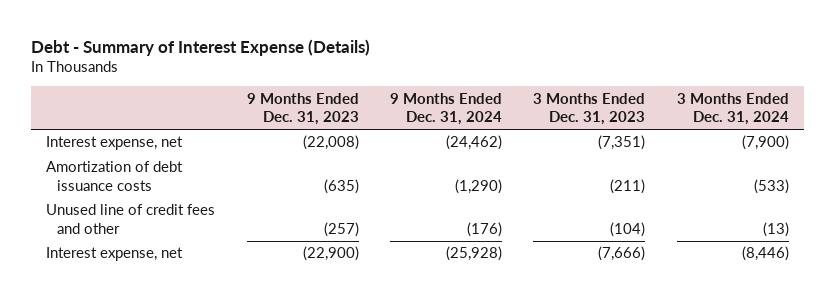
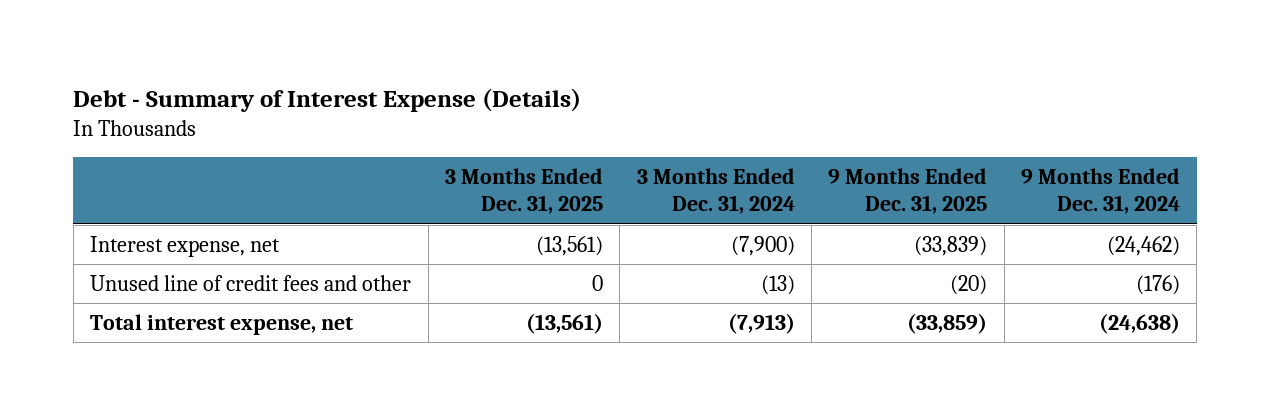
[246,92,359,126] 9 Months Ended Dec. 31, 2023 -> none
[533,92,646,126] 3 Months Ended Dec. 31, 2023 -> none
none -> [444,168,603,215] 3 Months Ended Dec. 31, 2025
none -> [828,168,988,215] 9 Months Ended Dec. 31, 2025
[46,161,184,191] Amortization of debt issuance costs -> none
[46,247,184,262] Interest expense, net -> [90,314,354,336] Total interest expense, net
[445,246,502,262] (25,928) -> [1099,313,1181,335] (24,638)
[741,246,789,262] (8,446) -> [727,313,795,335] (7,913)

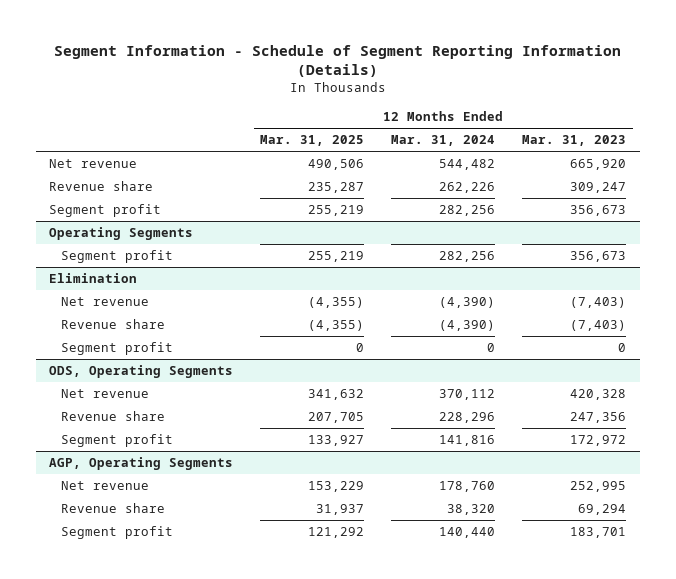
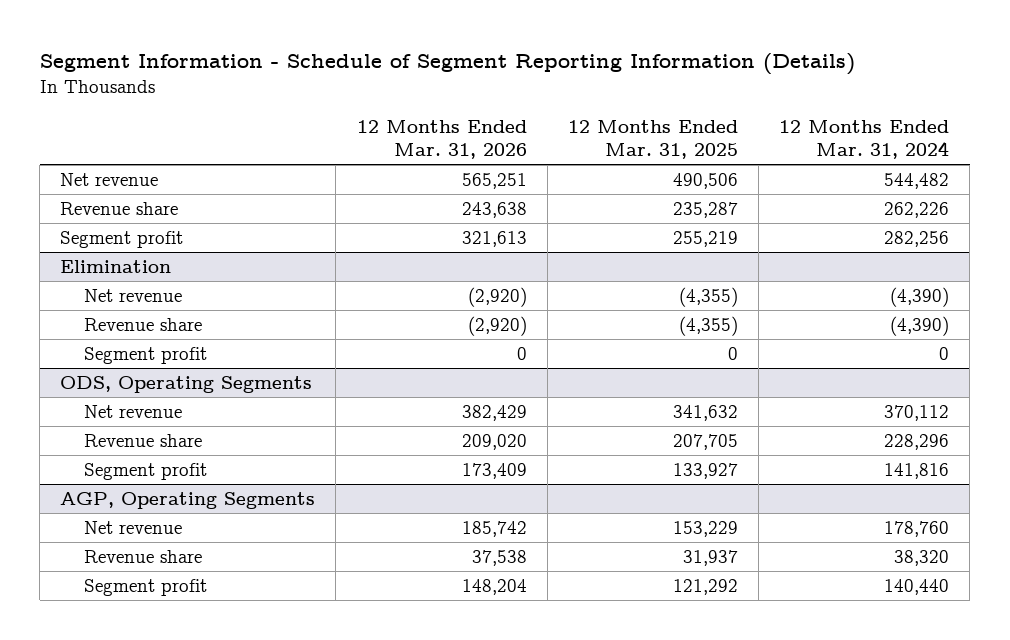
[522,135,627,147] Mar. 31, 2023 -> none
none -> [356,119,527,160] 12 Months Ended Mar. 31, 2026
[49,227,194,241] Operating Segments -> none
[61,250,174,264] Segment profit -> none

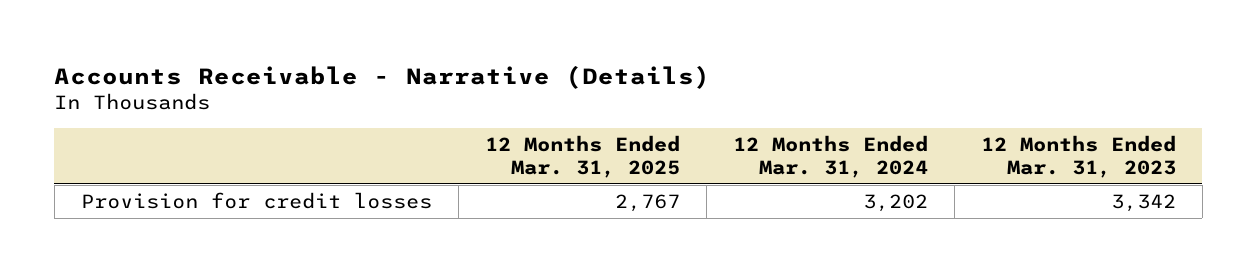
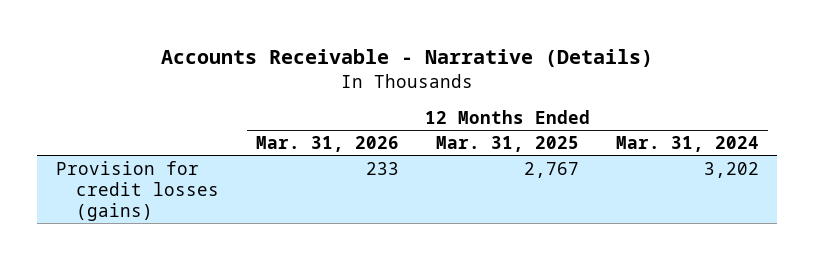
[980,135,1176,178] 12 Months Ended Mar. 31, 2023 -> none
none -> [256,135,400,152] Mar. 31, 2026
[80,192,432,210] Provision for credit losses -> [55,160,220,221] Provision for credit losses (gains)

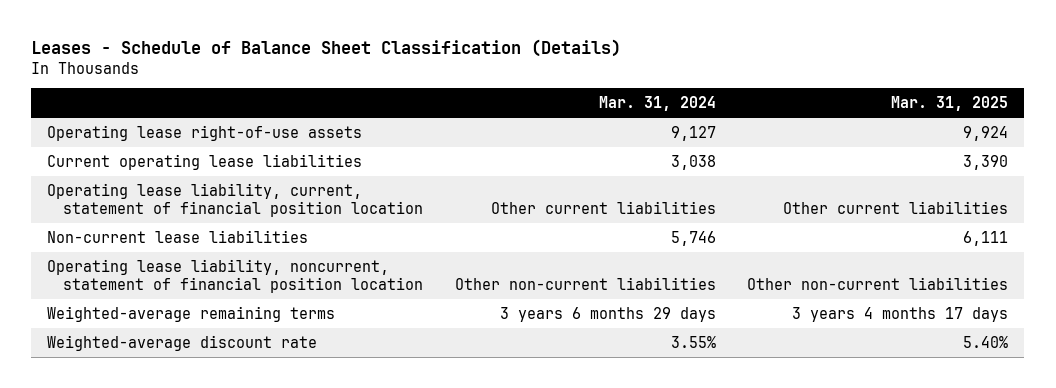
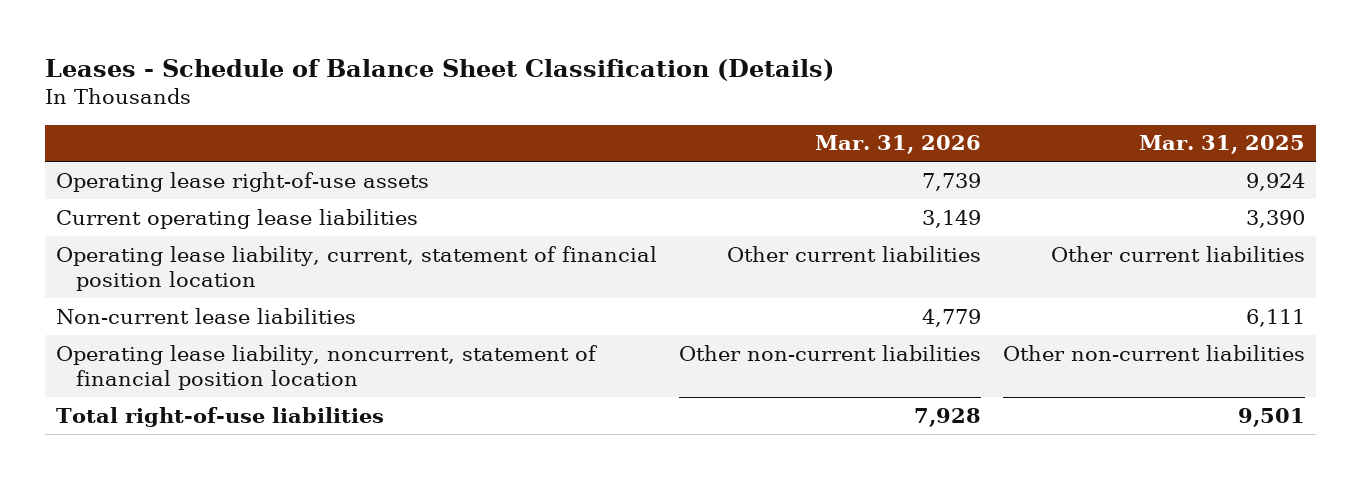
[598,95,716,111] Mar. 31, 2024 -> none
none -> [815,135,982,155] Mar. 31, 2026
[47,305,336,322] Weighted-average remaining terms -> none
[47,334,318,351] Weighted-average discount rate -> none
none -> [56,406,385,427] Total right-of-use liabilities

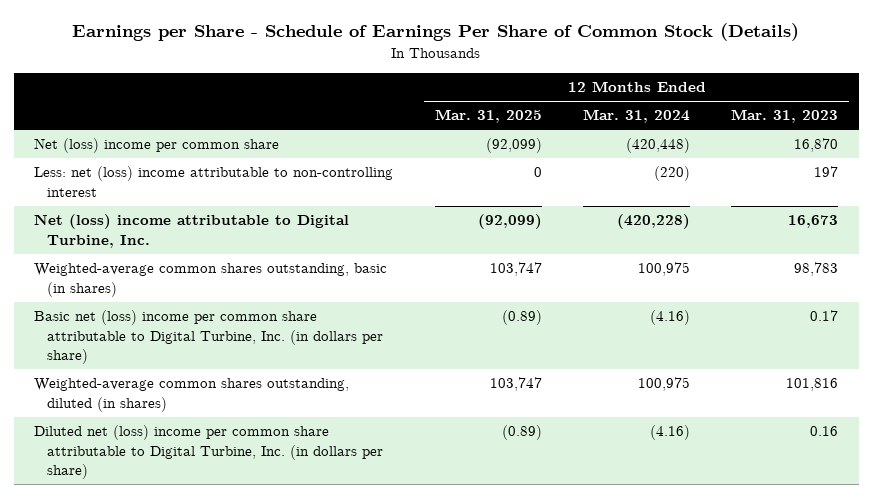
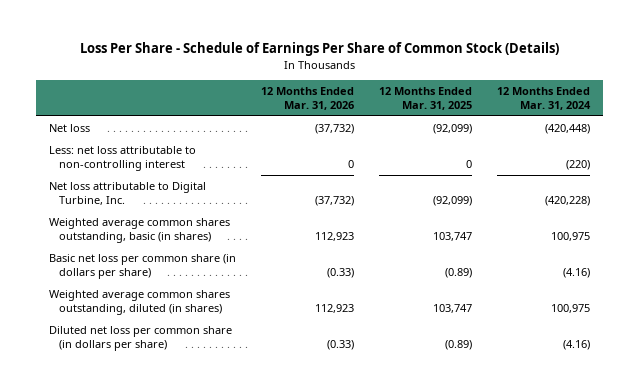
[72,23,800,42] Earnings per Share - Schedule of Earnings Per Share of Common Stock (Details) -> [79,42,559,57] Loss Per Share - Schedule of Earnings Per Share of Common Stock (Details)
[731,109,839,124] Mar. 31, 2023 -> none
none -> [260,86,354,110] 12 Months Ended Mar. 31, 2026
[34,138,280,154] Net (loss) income per common share -> [48,124,90,133] Net loss
[34,166,394,197] Less: net (loss) income attributable to non-controlling interest -> [48,146,196,171] Less: net loss attributable to non-controlling interest
[34,214,350,248] Net (loss) income attributable to Digital Turbine, Inc. -> [48,182,206,205] Net loss attributable to Digital Turbine, Inc.
[34,263,388,297] Weighted-average common shares outstanding, basic (in shares) -> [48,218,230,243] Weighted average common shares outstanding, basic (in shares)
[34,310,384,364] Basic net (loss) income per common share attributable to Digital Turbine, Inc. (in dollars per share) -> [48,254,236,279] Basic net loss per common share (in dollars per share)
[34,378,350,412] Weighted-average common shares outstanding, diluted (in shares) -> [48,290,230,315] Weighted average common shares outstanding, diluted (in shares)
[34,425,384,479] Diluted net (loss) income per common share attributable to Digital Turbine, Inc. (in dollars per share) -> [48,326,232,351] Diluted net loss per common share (in dollars per share)

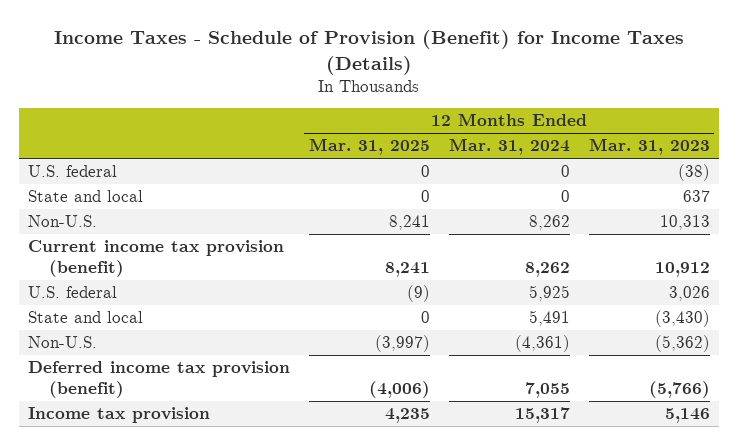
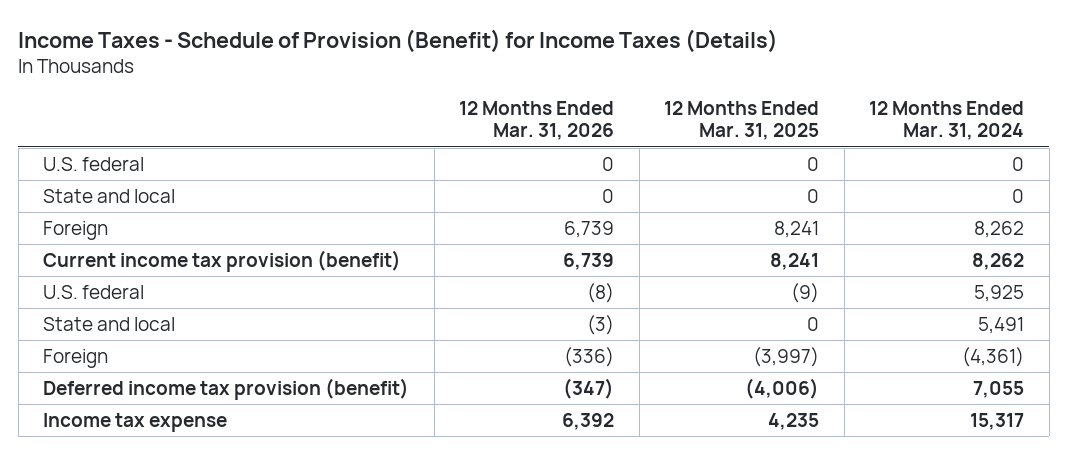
[588,138,710,156] Mar. 31, 2023 -> none
none -> [459,100,615,141] 12 Months Ended Mar. 31, 2026
[28,215,98,228] Non-U.S. -> [43,220,109,240] Foreign
[28,336,98,349] Non-U.S. -> [43,348,109,368] Foreign
[28,407,211,424] Income tax provision -> [43,412,228,432] Income tax expense

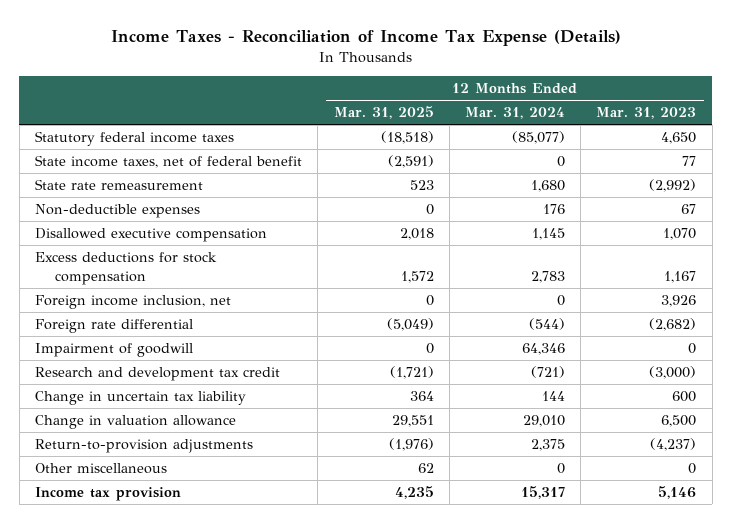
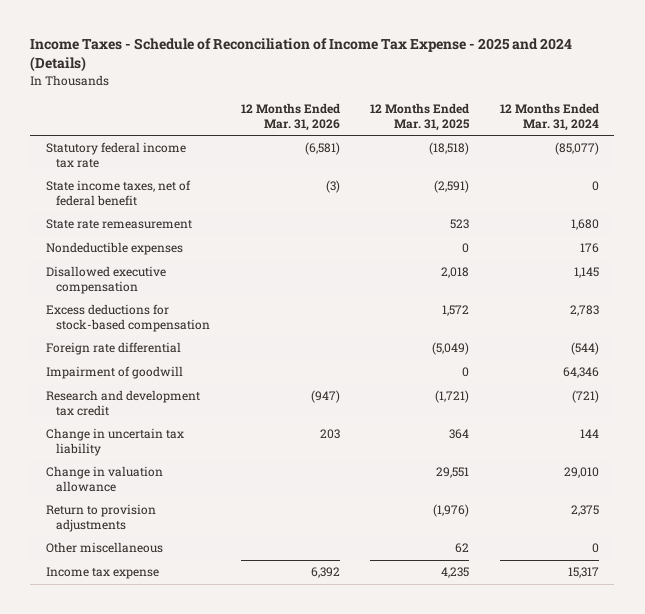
[110,30,621,47] Income Taxes - Reconciliation of Income Tax Expense (Details) -> [30,38,573,73] Income Taxes - Schedule of Reconciliation of Income Tax Expense - 2025 and 2024 (Details)
[596,107,697,120] Mar. 31, 2023 -> none
none -> [240,102,340,131] 12 Months Ended Mar. 31, 2026
[35,130,235,146] Statutory federal income taxes -> [45,142,186,169] Statutory federal income tax rate
[35,203,201,218] Non-deductible expenses -> [45,242,183,256] Nondeductible expenses
[35,294,232,309] Foreign income inclusion, net -> none
[35,251,218,285] Excess deductions for stock compensation -> [45,304,210,333] Excess deductions for stock-based compensation
[35,438,254,453] Return-to-provision adjustments -> [45,504,156,533] Return to provision adjustments
[35,486,182,501] Income tax provision -> [45,567,159,580] Income tax expense

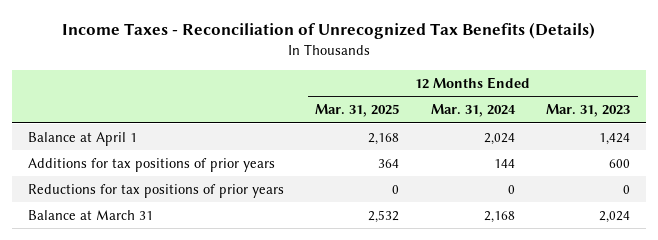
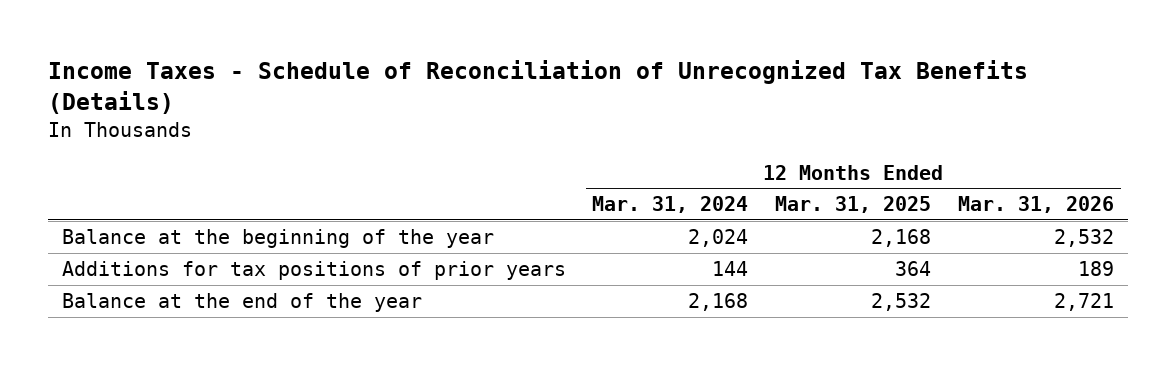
[62,22,596,40] Income Taxes - Reconciliation of Unrecognized Tax Benefits (Details) -> [48,59,1029,114] Income Taxes - Schedule of Reconciliation of Unrecognized Tax Benefits (Details)
[546,104,631,118] Mar. 31, 2023 -> none
none -> [958,196,1115,214] Mar. 31, 2026
[28,131,138,146] Balance at April 1 -> [61,229,494,249] Balance at the beginning of the year
[28,183,285,198] Reductions for tax positions of prior years -> none
[28,209,154,220] Balance at March 31 -> [61,293,422,313] Balance at the end of the year

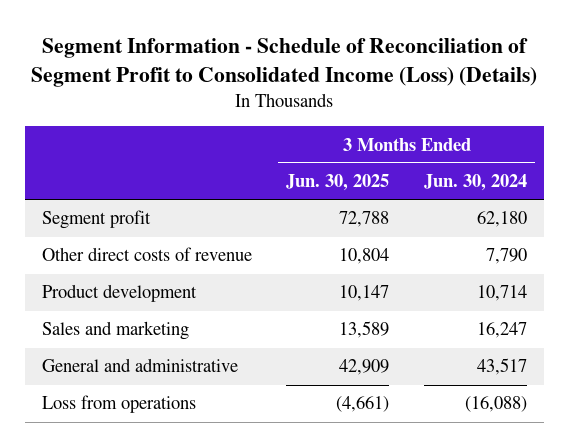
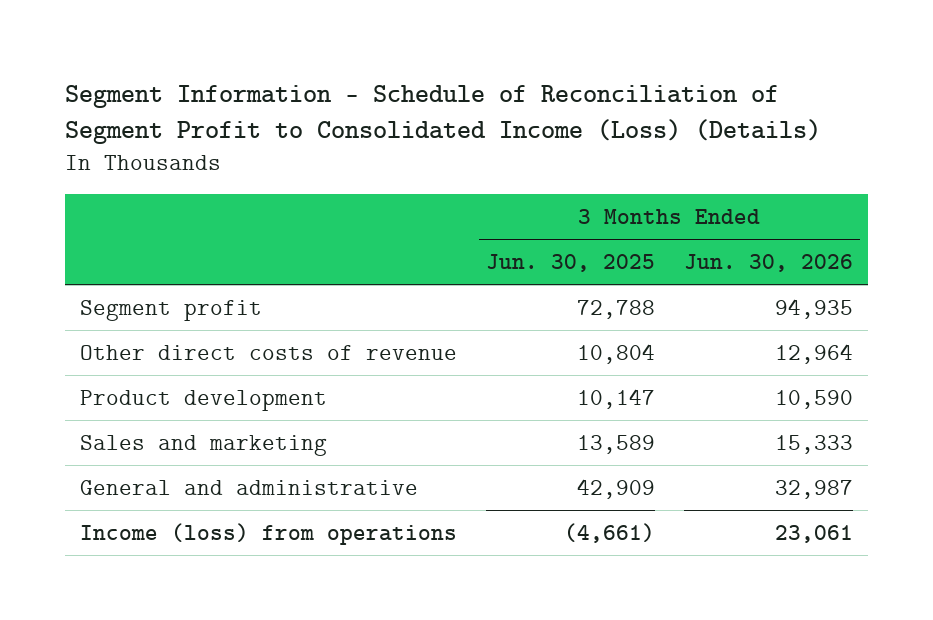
[423,174,527,192] Jun. 30, 2024 -> none
none -> [684,254,854,273] Jun. 30, 2026
[41,395,196,414] Loss from operations -> [79,522,457,545] Income (loss) from operations

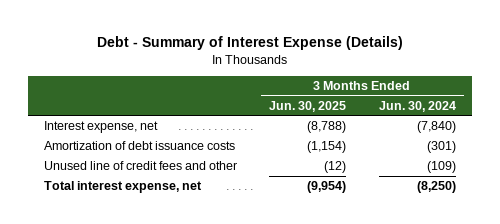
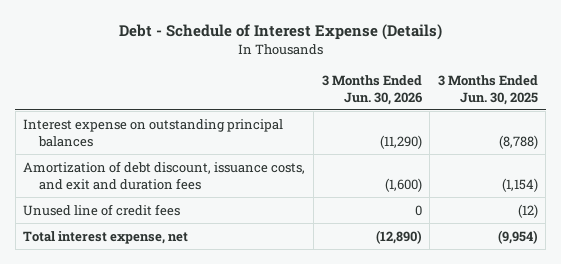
[96,35,403,50] Debt - Summary of Interest Expense (Details) -> [118,23,442,40] Debt - Schedule of Interest Expense (Details)
[378,100,456,112] Jun. 30, 2024 -> none
none -> [321,74,422,105] 3 Months Ended Jun. 30, 2026
[43,121,158,134] Interest expense, net -> [23,118,284,147] Interest expense on outstanding principal balances
[43,141,235,151] Amortization of debt issuance costs -> [23,160,306,190] Amortization of debt discount, issuance costs, and exit and duration fees
[43,161,237,171] Unused line of credit fees and other -> [23,203,181,216] Unused line of credit fees

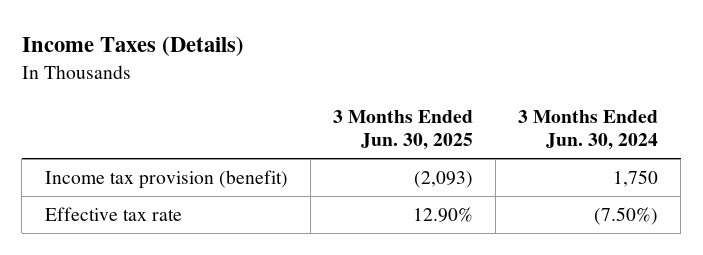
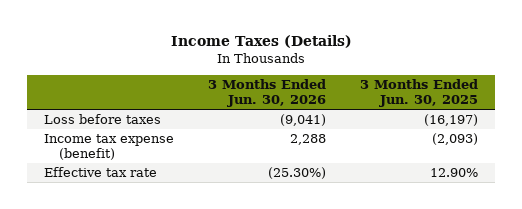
[518,110,659,151] 3 Months Ended Jun. 30, 2024 -> none
none -> [208,78,327,108] 3 Months Ended Jun. 30, 2026
none -> [44,113,162,124] Loss before taxes
[44,169,288,189] Income tax provision (benefit) -> [44,133,175,161] Income tax expense (benefit)

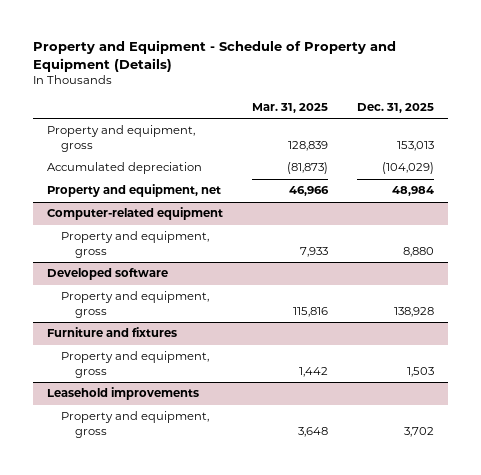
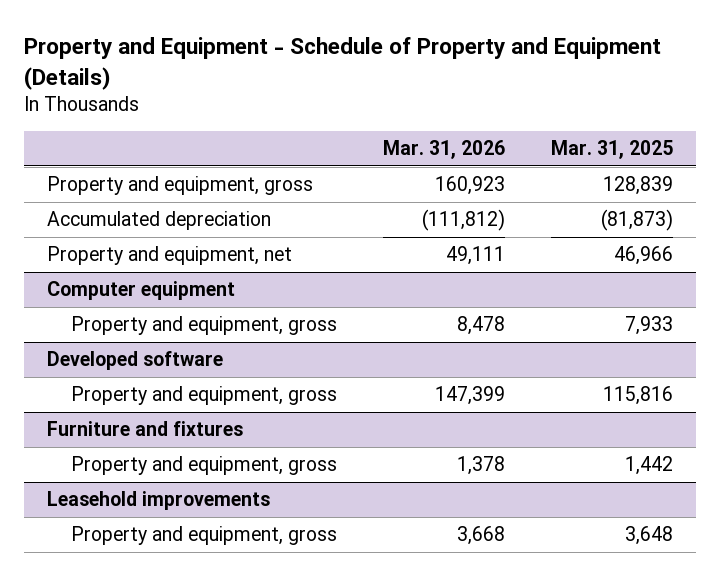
[356,102,434,113] Dec. 31, 2025 -> none
none -> [382,140,505,160] Mar. 31, 2026
[47,207,224,221] Computer-related equipment -> [46,281,235,301] Computer equipment

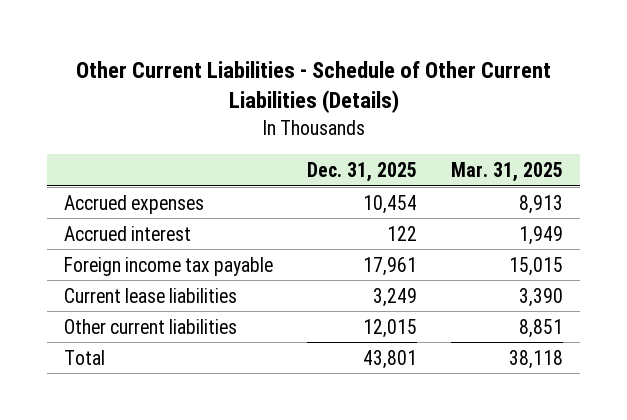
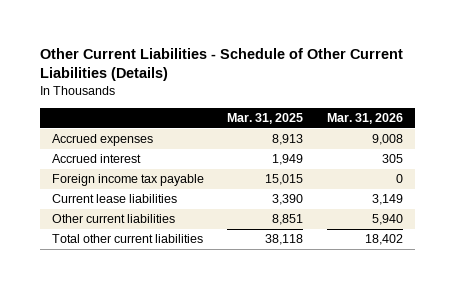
[307,162,418,183] Dec. 31, 2025 -> none
none -> [327,113,404,125] Mar. 31, 2026
[64,349,106,365] Total -> [51,234,203,244] Total other current liabilities

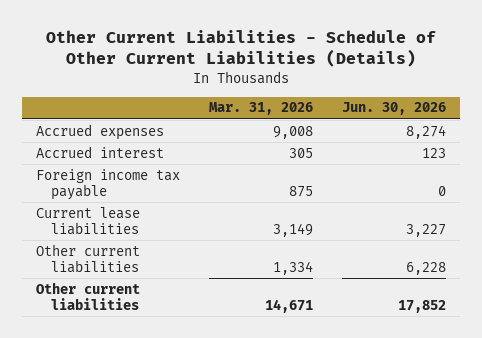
[227,113,304,125] Mar. 31, 2025 -> none
none -> [342,102,447,116] Jun. 30, 2026
[396,174,404,184] 0 -> [289,185,314,197] 875
[372,214,404,226] 5,940 -> [273,260,314,275] 1,334
[51,234,203,244] Total other current liabilities -> [36,281,141,310] Other current liabilities
[365,234,404,246] 18,402 -> [265,298,314,313] 14,671

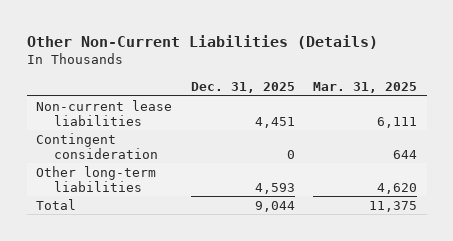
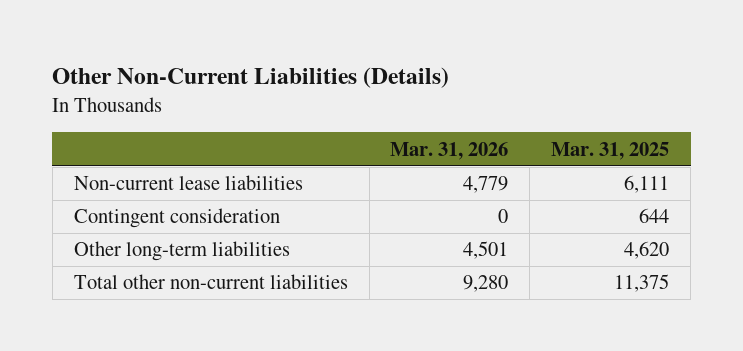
[190,82,295,94] Dec. 31, 2025 -> none
none -> [390,141,509,160] Mar. 31, 2026
[35,198,76,210] Total -> [73,274,348,290] Total other non-current liabilities

